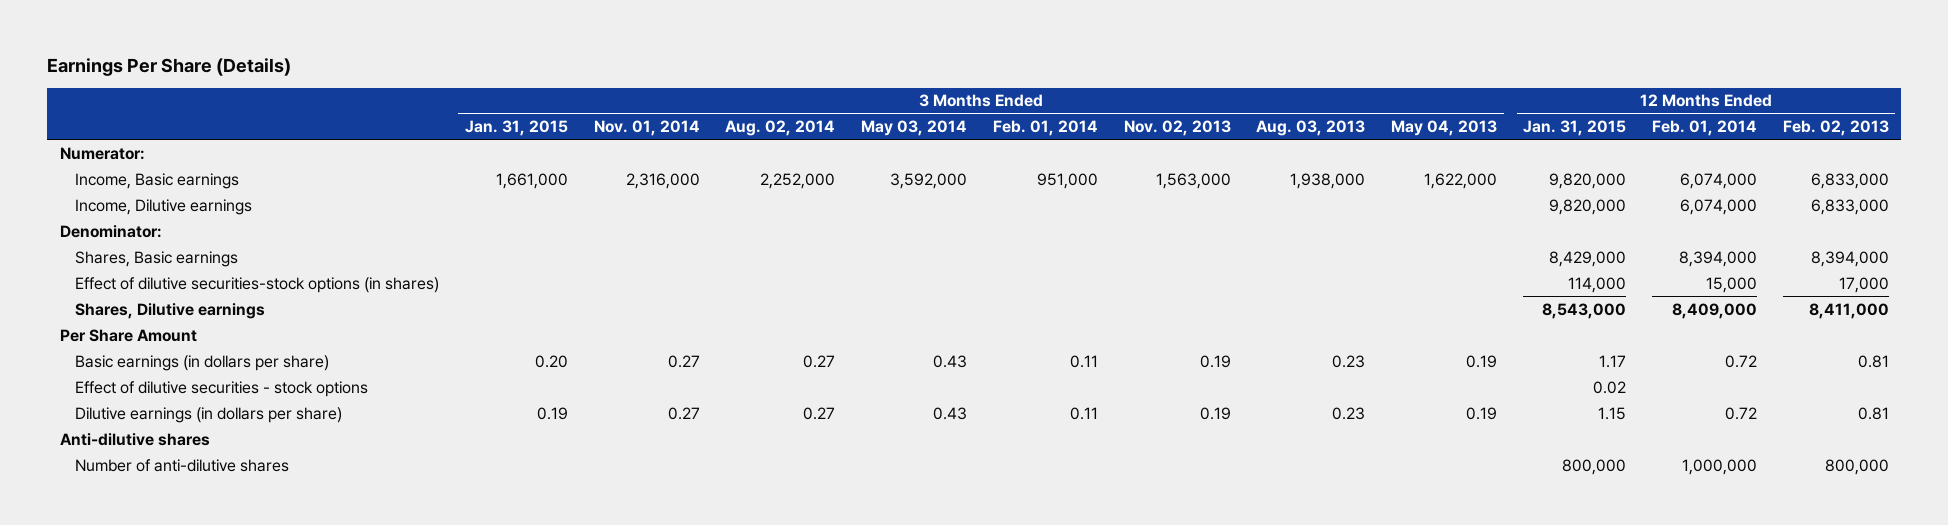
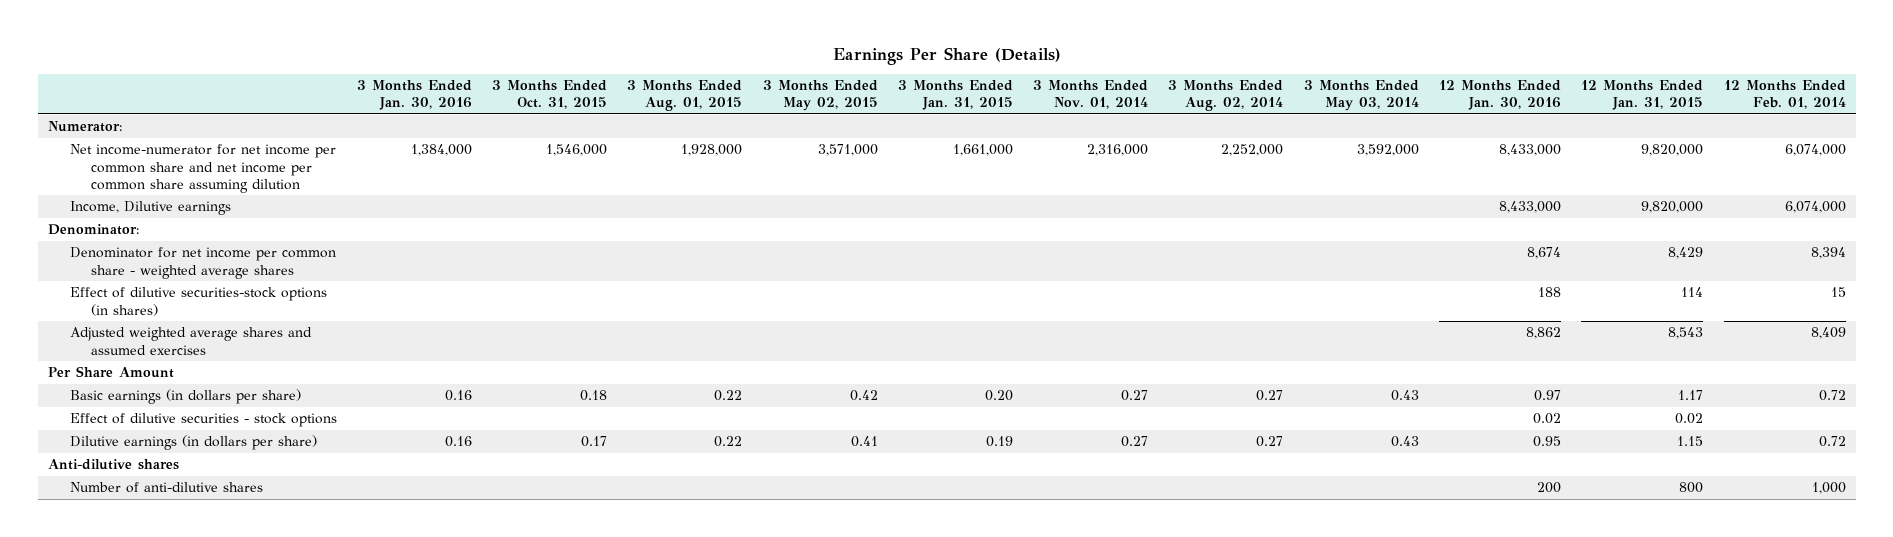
[992,119,1098,136] Feb. 01, 2014 -> none
[1123,119,1231,136] Nov. 02, 2013 -> none
[1256,119,1366,136] Aug. 03, 2013 -> none
[1391,119,1498,136] May 04, 2013 -> none
[1782,119,1889,136] Feb. 02, 2013 -> none
none -> [356,80,472,111] 3 Months Ended Jan. 30, 2016
none -> [492,80,608,110] 3 Months Ended Oct. 31, 2015
none -> [627,80,743,112] 3 Months Ended Aug. 01, 2015
none -> [762,80,878,112] 3 Months Ended May 02, 2015
none -> [1439,80,1562,111] 12 Months Ended Jan. 30, 2016
[75,172,240,189] Income, Basic earnings -> [69,144,336,193] Net income-numerator for net income per common share and net income per common share assuming dilution
[75,250,239,267] Shares, Basic earnings -> none
[75,302,266,319] Shares, Dilutive earnings -> none
none -> [69,247,336,279] Denominator for net income per common share - weighted average shares
[1567,276,1626,293] 114,000 -> [1681,287,1704,298] 114
[1705,276,1757,293] 15,000 -> [1830,287,1846,298] 15
none -> [69,327,312,355] Adjusted weighted average shares and assumed exercises
[1561,458,1626,475] 800,000 -> [1679,482,1704,494] 800
[1681,458,1757,475] 1,000,000 -> [1811,482,1846,495] 1,000

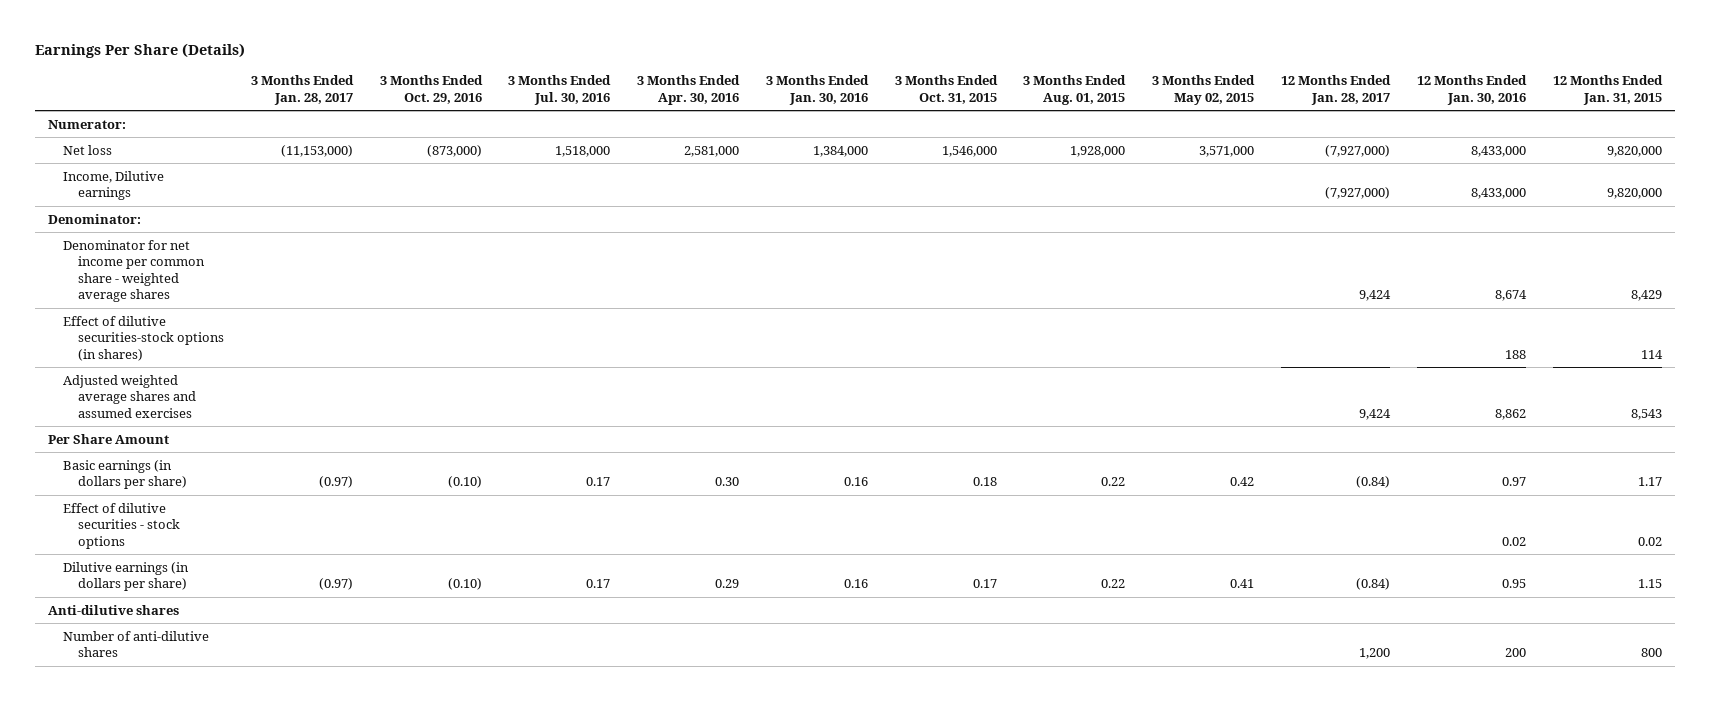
[897,80,1013,111] 3 Months Ended Jan. 31, 2015 -> none
[1033,80,1149,110] 3 Months Ended Nov. 01, 2014 -> none
[1168,80,1284,112] 3 Months Ended Aug. 02, 2014 -> none
[1303,80,1419,112] 3 Months Ended May 03, 2014 -> none
[1723,80,1846,110] 12 Months Ended Feb. 01, 2014 -> none
none -> [250,75,354,105] 3 Months Ended Jan. 28, 2017
none -> [379,75,483,104] 3 Months Ended Oct. 29, 2016
none -> [508,75,612,105] 3 Months Ended Jul. 30, 2016
none -> [637,75,741,105] 3 Months Ended Apr. 30, 2016
none -> [1281,75,1392,105] 12 Months Ended Jan. 28, 2017
[69,144,336,193] Net income-numerator for net income per common share and net income per common share assuming dilution -> [63,144,113,155] Net loss

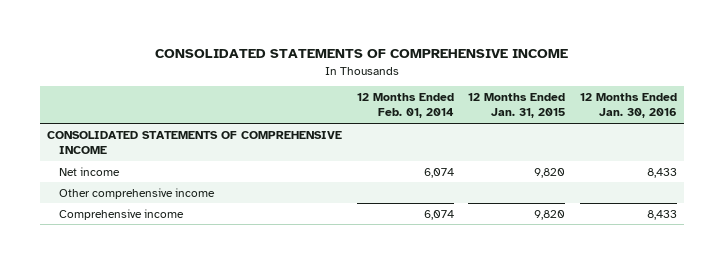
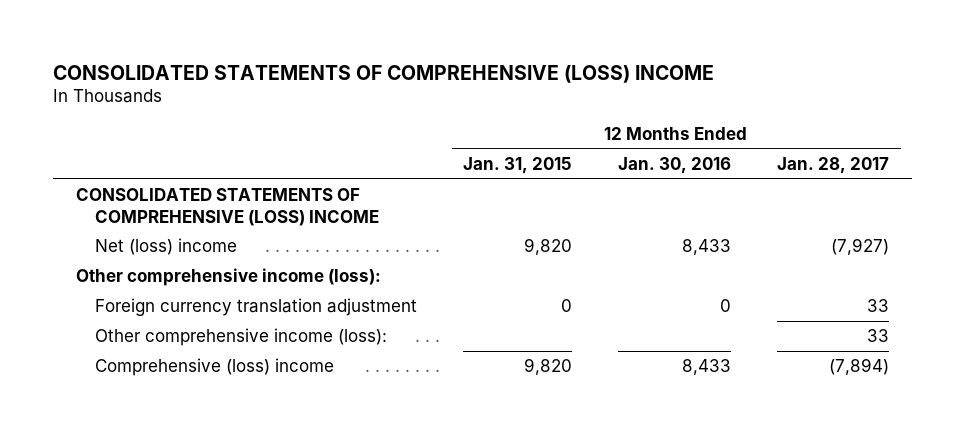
[154,49,568,59] CONSOLIDATED STATEMENTS OF COMPREHENSIVE INCOME -> [53,64,715,83] CONSOLIDATED STATEMENTS OF COMPREHENSIVE (LOSS) INCOME
[356,93,454,119] 12 Months Ended Feb. 01, 2014 -> none
none -> [777,156,890,174] Jan. 28, 2017
[47,130,343,155] CONSOLIDATED STATEMENTS OF COMPREHENSIVE INCOME -> [76,187,380,226] CONSOLIDATED STATEMENTS OF COMPREHENSIVE (LOSS) INCOME
[59,166,121,176] Net income -> [95,237,238,255] Net (loss) income
none -> [76,267,382,286] Other comprehensive income (loss):
none -> [95,297,418,316] Foreign currency translation adjustment
[59,187,216,199] Other comprehensive income -> [95,327,388,346] Other comprehensive income (loss):
[59,208,185,220] Comprehensive income -> [95,357,335,376] Comprehensive (loss) income

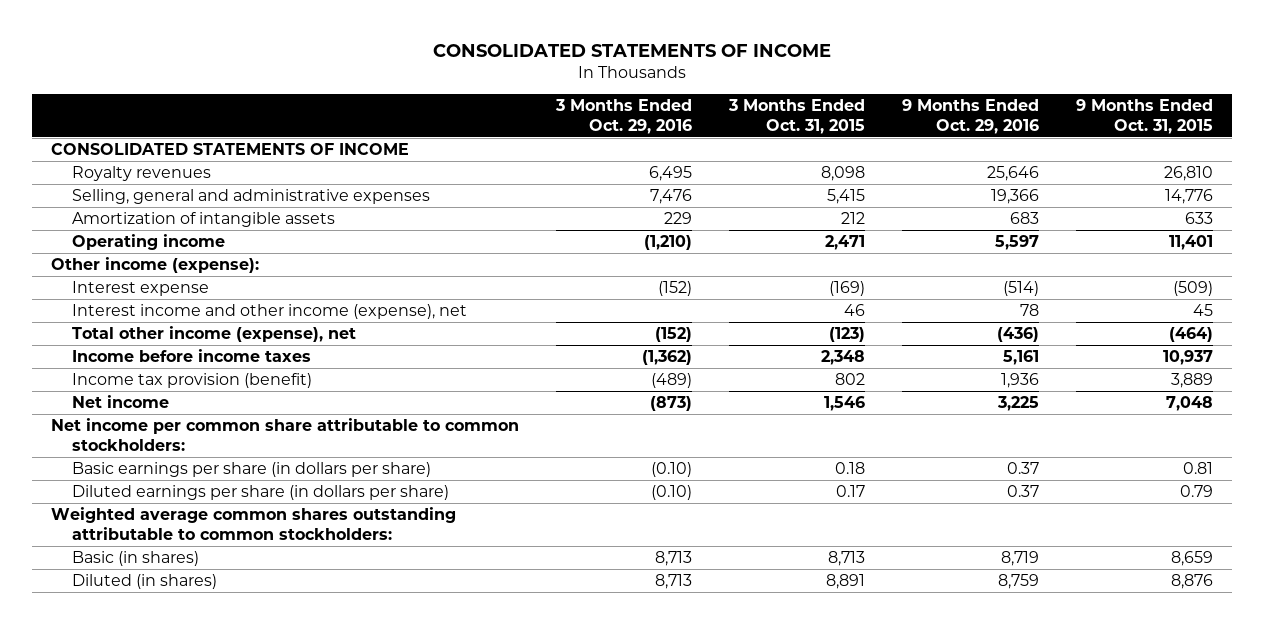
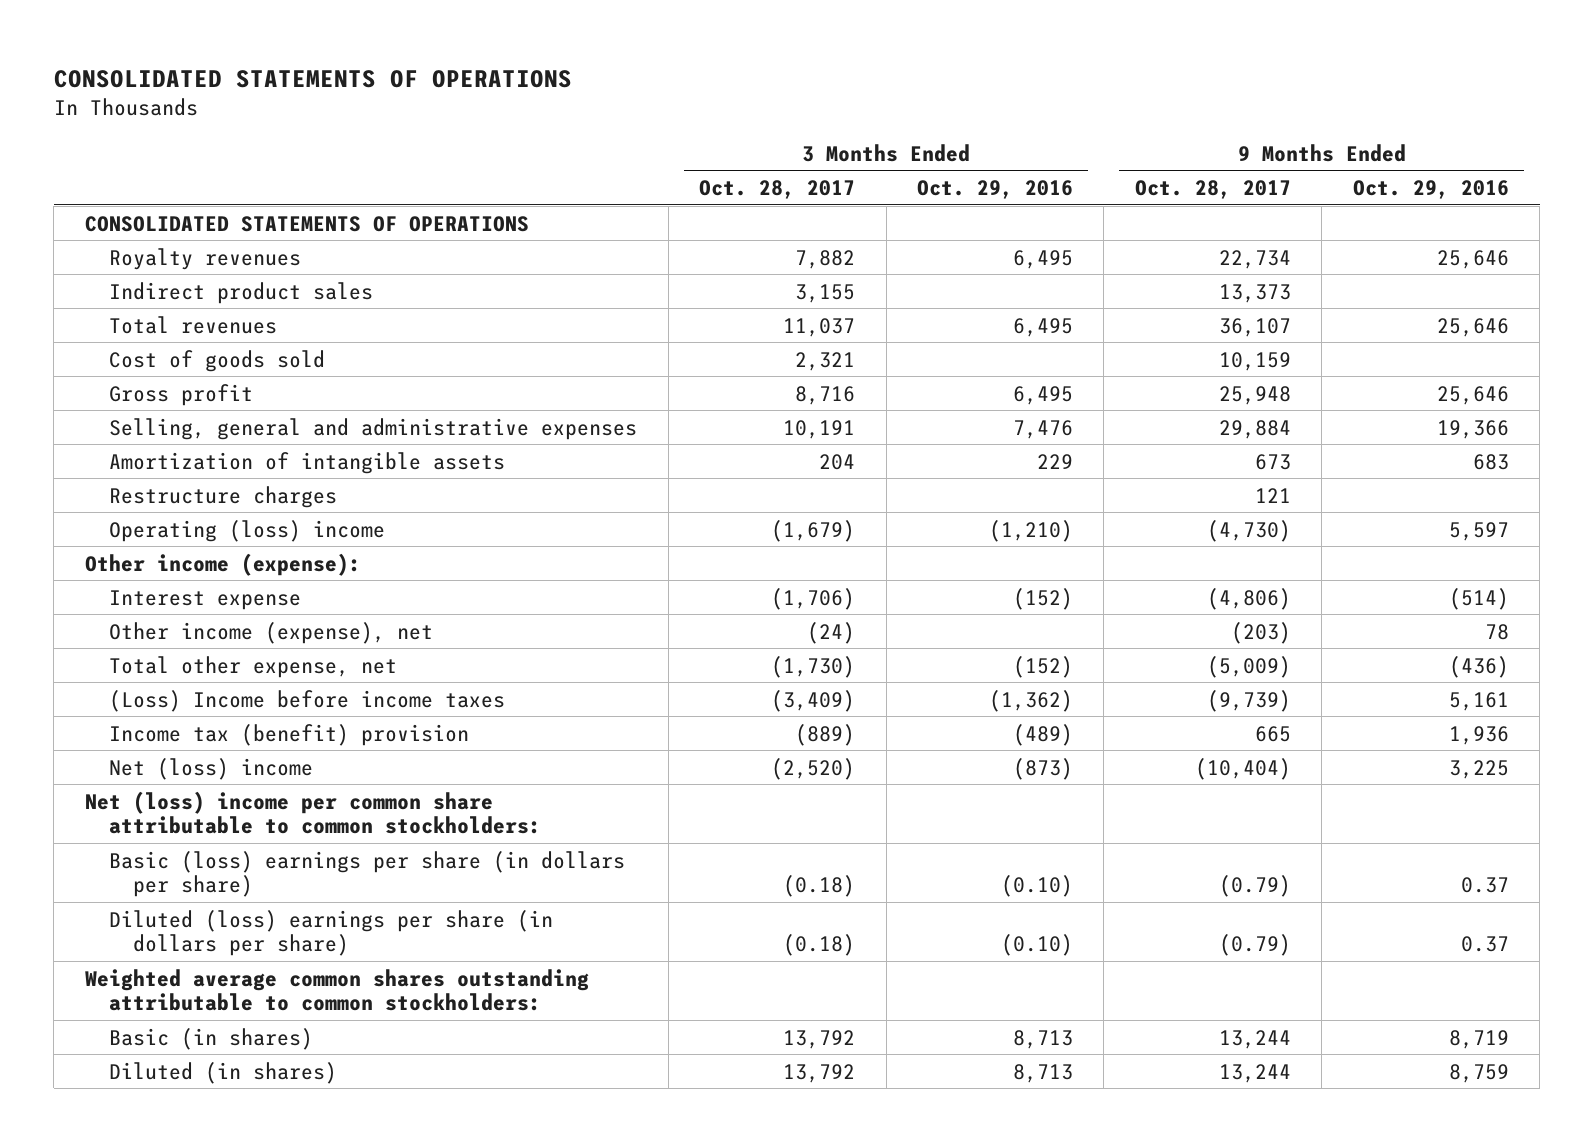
[433,43,832,57] CONSOLIDATED STATEMENTS OF INCOME -> [53,69,572,88] CONSOLIDATED STATEMENTS OF OPERATIONS
[728,99,866,134] 3 Months Ended Oct. 31, 2015 -> none
[1076,99,1214,134] 9 Months Ended Oct. 31, 2015 -> none
none -> [699,180,856,200] Oct. 28, 2017
none -> [1134,180,1291,200] Oct. 28, 2017
[50,143,409,156] CONSOLIDATED STATEMENTS OF INCOME -> [84,215,529,232] CONSOLIDATED STATEMENTS OF OPERATIONS
none -> [109,281,374,304] Indirect product sales
none -> [109,315,278,334] Total revenues
none -> [109,349,326,372] Cost of goods sold
none -> [109,383,254,406] Gross profit
none -> [109,485,338,508] Restructure charges
[72,234,226,251] Operating income -> [109,519,386,542] Operating (loss) income
[72,304,468,320] Interest income and other income (expense), net -> [109,621,434,644] Other income (expense), net
[72,326,357,343] Total other income (expense), net -> [109,655,398,678] Total other expense, net
[72,349,312,363] Income before income taxes -> [109,689,506,712] (Loss) Income before income taxes
[72,373,313,389] Income tax provision (benefit) -> [109,723,470,746] Income tax (benefit) provision
[72,395,170,409] Net income -> [109,757,314,780] Net (loss) income
[50,418,519,451] Net income per common share attributable to common stockholders: -> [84,790,542,835] Net (loss) income per common share attributable to common stockholders:
[72,462,432,478] Basic earnings per share (in dollars per share) -> [109,850,626,898] Basic (loss) earnings per share (in dollars per share)
[72,485,450,501] Diluted earnings per share (in dollars per share) -> [109,909,554,957] Diluted (loss) earnings per share (in dollars per share)

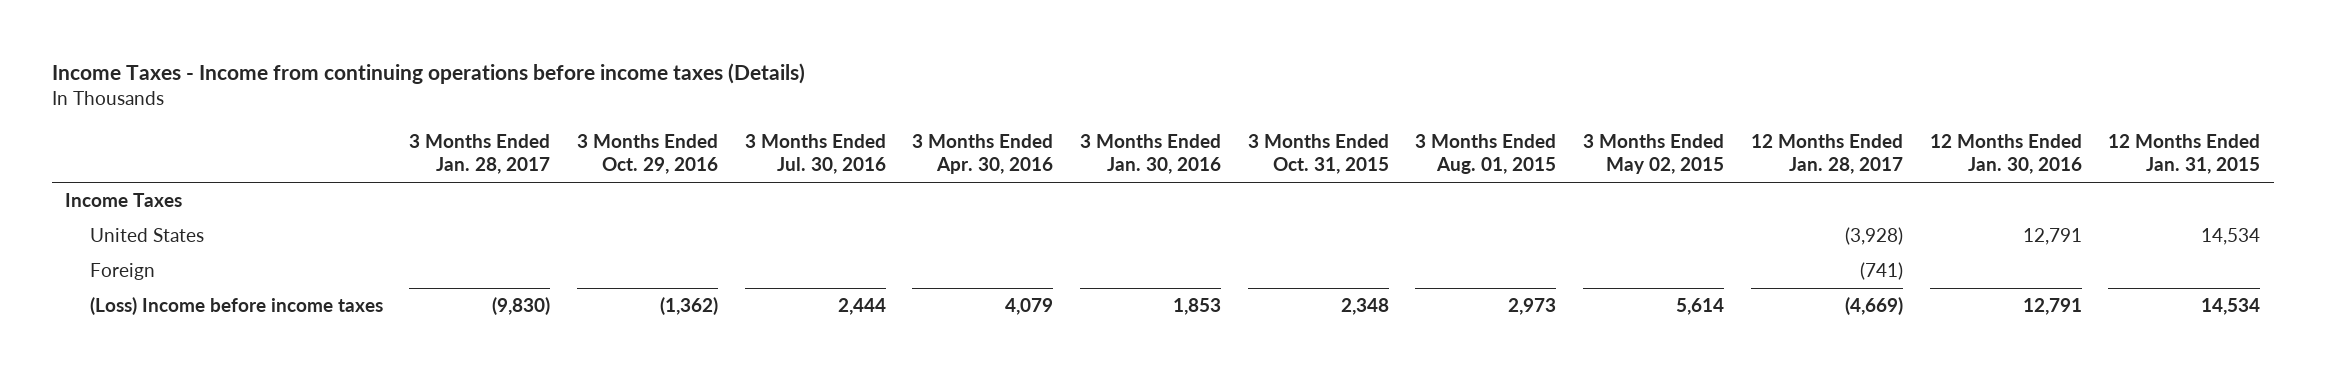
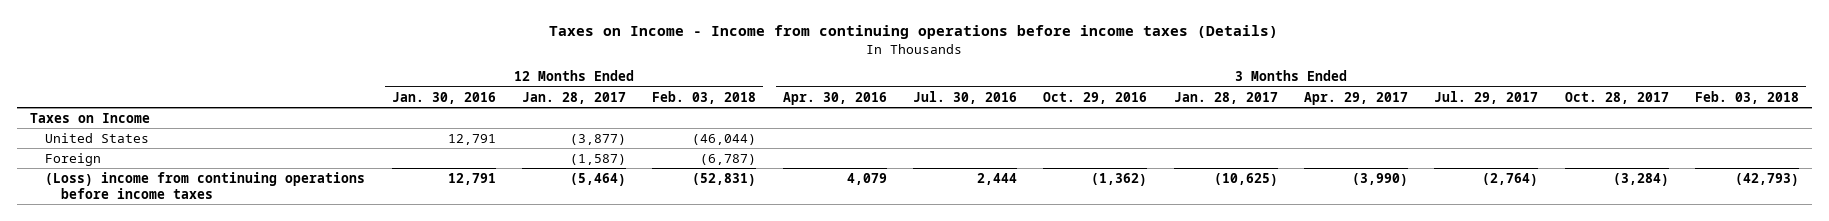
[51,63,805,85] Income Taxes - Income from continuing operations before income taxes (Details) -> [549,25,1279,40] Taxes on Income - Income from continuing operations before income taxes (Details)
[1080,134,1222,175] 3 Months Ended Jan. 30, 2016 -> none
[1247,134,1389,175] 3 Months Ended Oct. 31, 2015 -> none
[1415,134,1557,175] 3 Months Ended Aug. 01, 2015 -> none
[1583,134,1725,175] 3 Months Ended May 02, 2015 -> none
[2108,134,2261,175] 12 Months Ended Jan. 31, 2015 -> none
none -> [652,90,757,104] Feb. 03, 2018
none -> [1304,91,1409,105] Apr. 29, 2017
none -> [1434,90,1539,104] Jul. 29, 2017
none -> [1564,91,1669,104] Oct. 28, 2017
none -> [1695,90,1800,104] Feb. 03, 2018
[65,193,183,208] Income Taxes -> [29,112,150,123] Taxes on Income
[1844,227,1903,246] (3,928) -> [569,133,626,145] (3,877)
[1859,262,1903,281] (741) -> [569,153,626,165] (1,587)
[89,297,383,316] (Loss) Income before income taxes -> [45,171,366,199] (Loss) income from continuing operations before income taxes
[492,297,551,316] (9,830) -> [1213,172,1278,186] (10,625)
[1844,297,1903,316] (4,669) -> [569,172,626,186] (5,464)

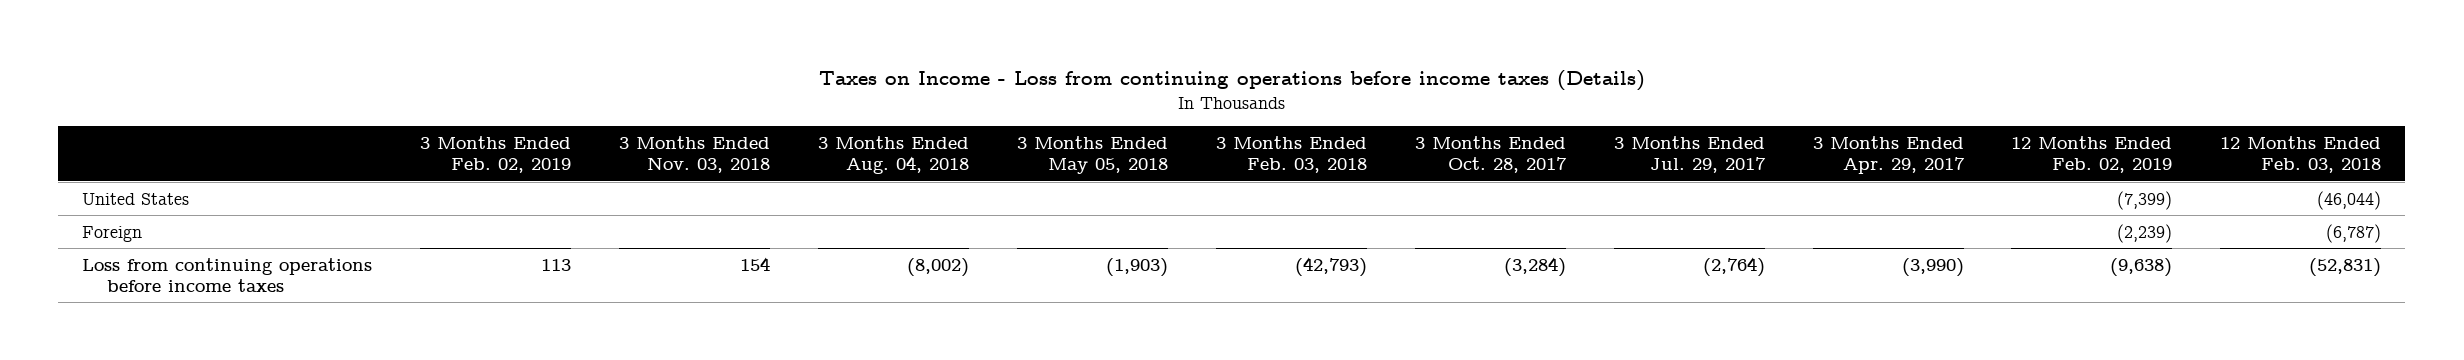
[549,25,1279,40] Taxes on Income - Income from continuing operations before income taxes (Details) -> [818,70,1645,92] Taxes on Income - Loss from continuing operations before income taxes (Details)
[391,91,496,104] Jan. 30, 2016 -> none
[521,91,626,104] Jan. 28, 2017 -> none
[782,91,887,105] Apr. 30, 2016 -> none
[912,90,1017,104] Jul. 30, 2016 -> none
[1043,91,1148,104] Oct. 29, 2016 -> none
[1173,91,1278,104] Jan. 28, 2017 -> none
none -> [420,135,572,174] 3 Months Ended Feb. 02, 2019
none -> [618,135,770,174] 3 Months Ended Nov. 03, 2018
none -> [817,135,969,175] 3 Months Ended Aug. 04, 2018
none -> [1016,135,1168,175] 3 Months Ended May 05, 2018
none -> [2011,135,2173,174] 12 Months Ended Feb. 02, 2019
[29,112,150,123] Taxes on Income -> none
[45,171,366,199] (Loss) income from continuing operations before income taxes -> [82,257,373,292] Loss from continuing operations before income taxes

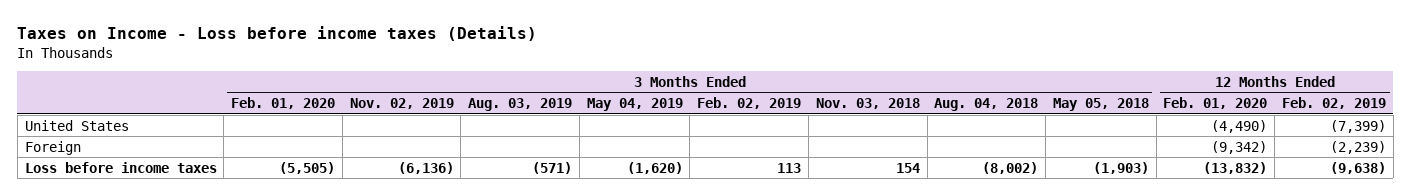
[818,70,1645,92] Taxes on Income - Loss from continuing operations before income taxes (Details) -> [17,25,538,41] Taxes on Income - Loss before income taxes (Details)
[1215,135,1367,174] 3 Months Ended Feb. 03, 2018 -> none
[1414,135,1567,174] 3 Months Ended Oct. 28, 2017 -> none
[1613,135,1766,174] 3 Months Ended Jul. 29, 2017 -> none
[1812,135,1965,175] 3 Months Ended Apr. 29, 2017 -> none
[2220,135,2382,174] 12 Months Ended Feb. 03, 2018 -> none
none -> [231,97,336,110] Feb. 01, 2020
none -> [349,98,454,110] Nov. 02, 2019
none -> [468,98,573,112] Aug. 03, 2019
none -> [586,98,683,112] May 04, 2019
none -> [1163,97,1268,110] Feb. 01, 2020
[82,257,373,292] Loss from continuing operations before income taxes -> [24,161,217,173] Loss before income taxes

